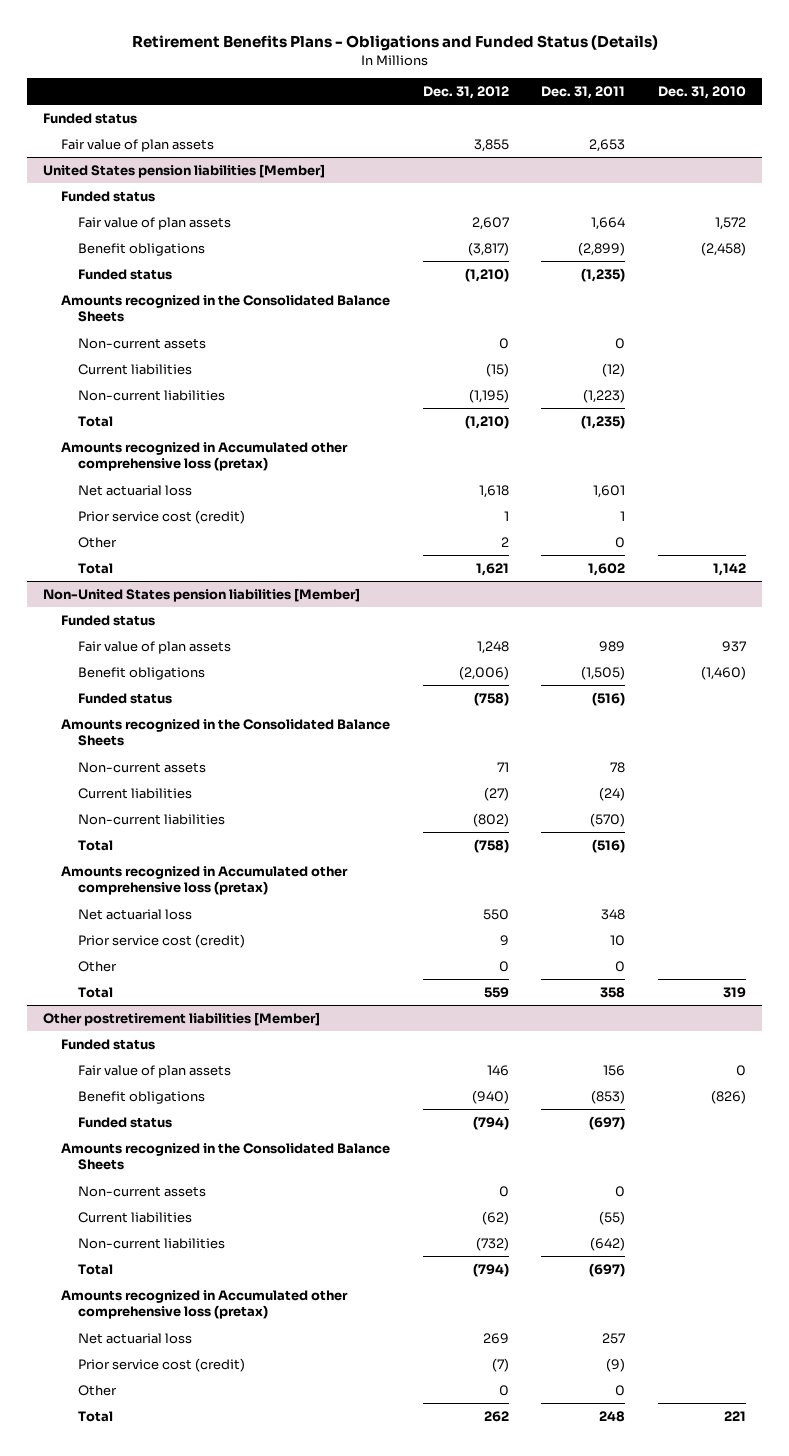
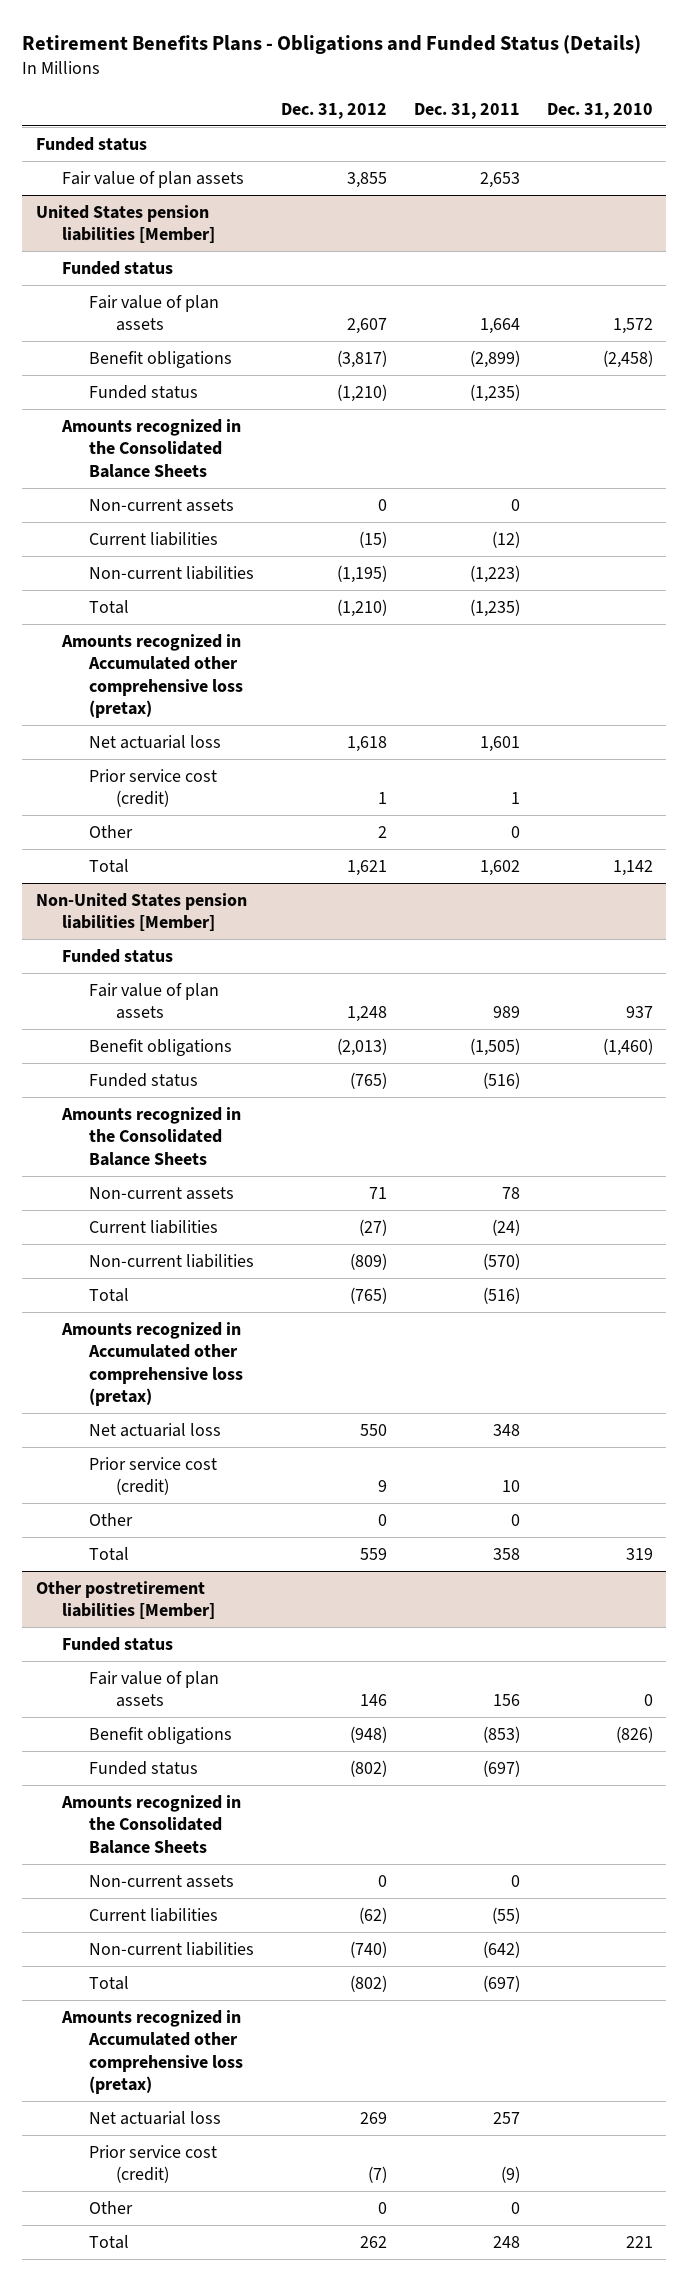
[458,665,509,680] (2,006) -> [336,1037,387,1056] (2,013)
[473,691,509,706] (758) -> [349,1071,387,1089] (765)
[472,812,509,827] (802) -> [349,1252,387,1270] (809)
[473,838,509,853] (758) -> [349,1286,387,1304] (765)
[471,1089,509,1104] (940) -> [349,1725,387,1743] (948)
[472,1115,509,1130] (794) -> [349,1759,387,1777] (802)
[475,1236,509,1251] (732) -> [349,1940,387,1958] (740)
[472,1262,509,1277] (794) -> [349,1974,387,1992] (802)

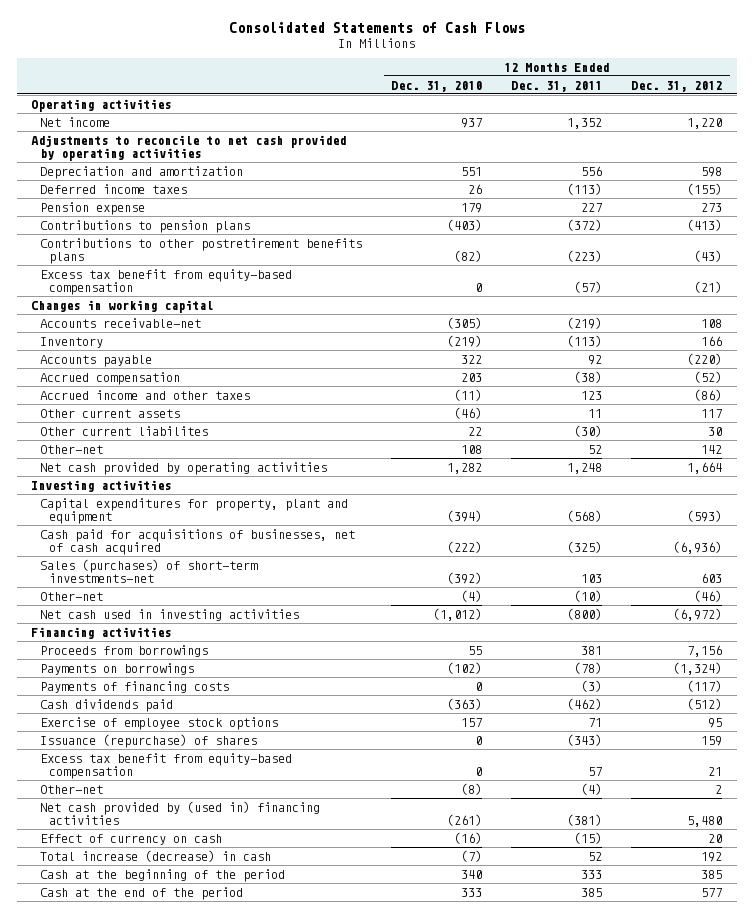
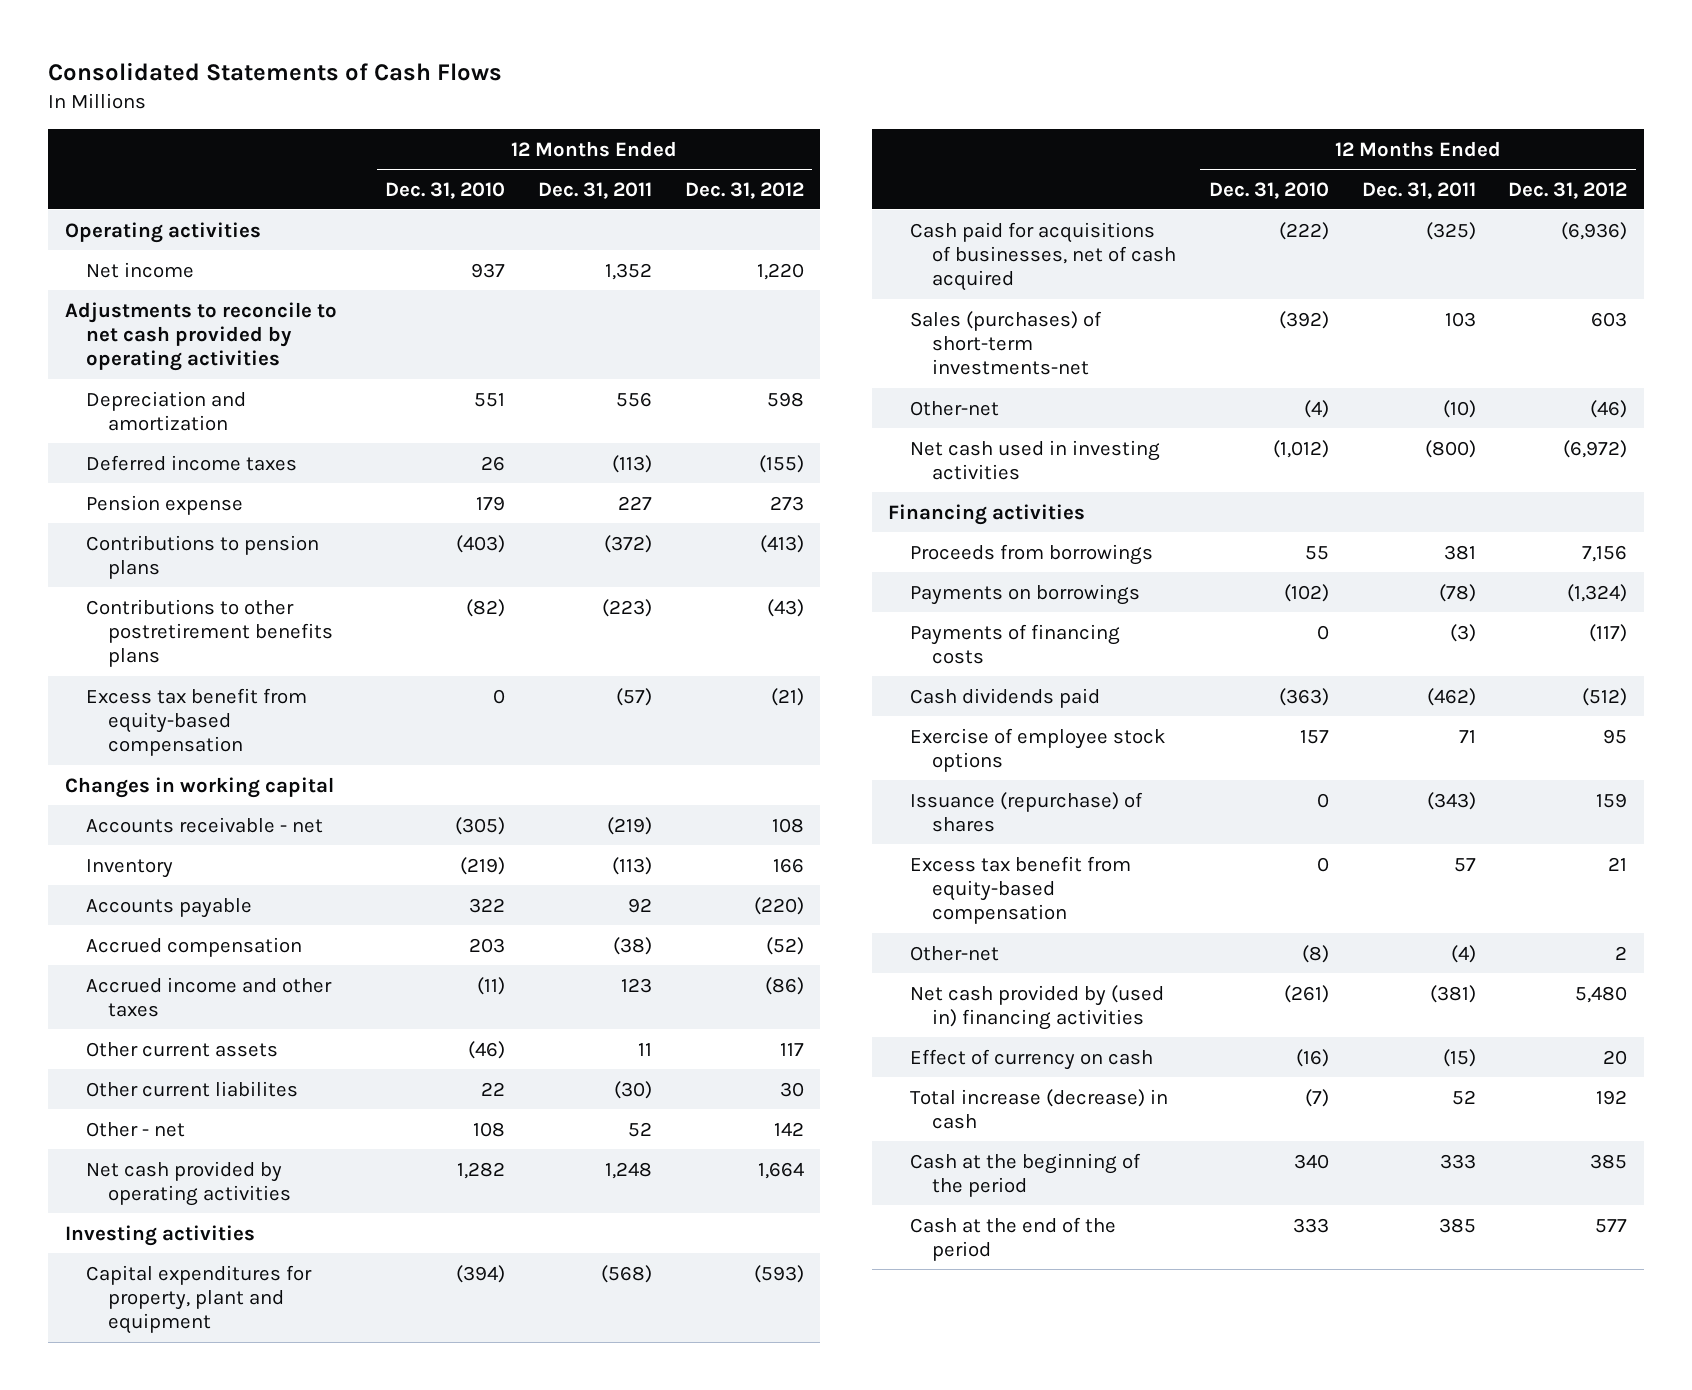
[40,317,202,328] Accounts receivable-net -> [86,816,324,833] Accounts receivable - net
[40,444,104,454] Other-net -> [86,1121,186,1137] Other - net

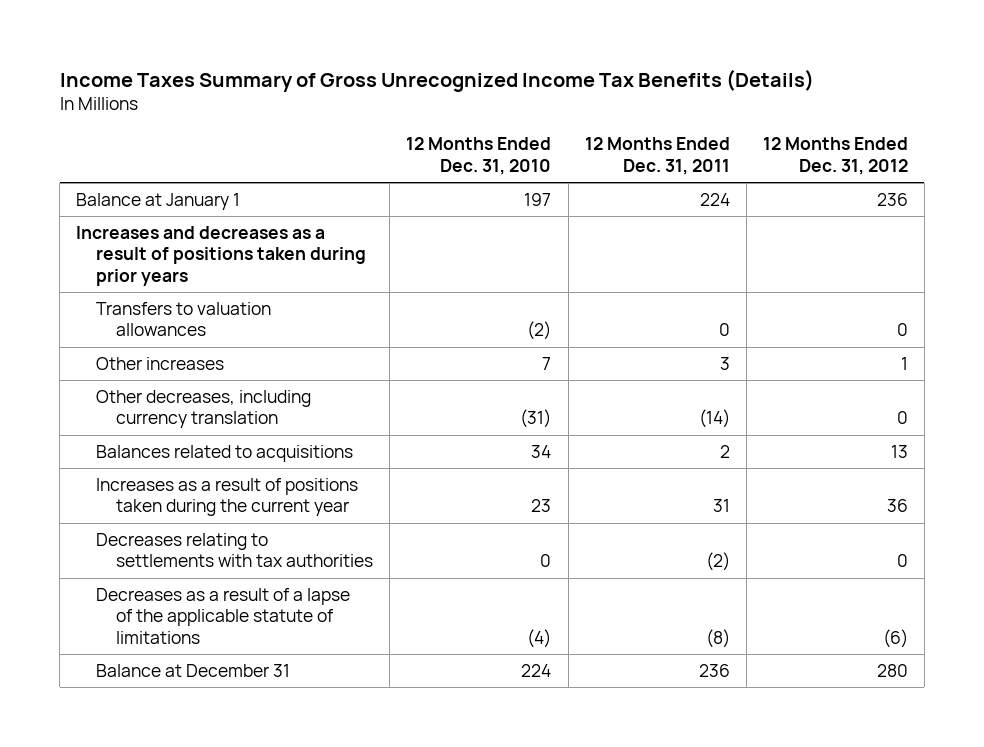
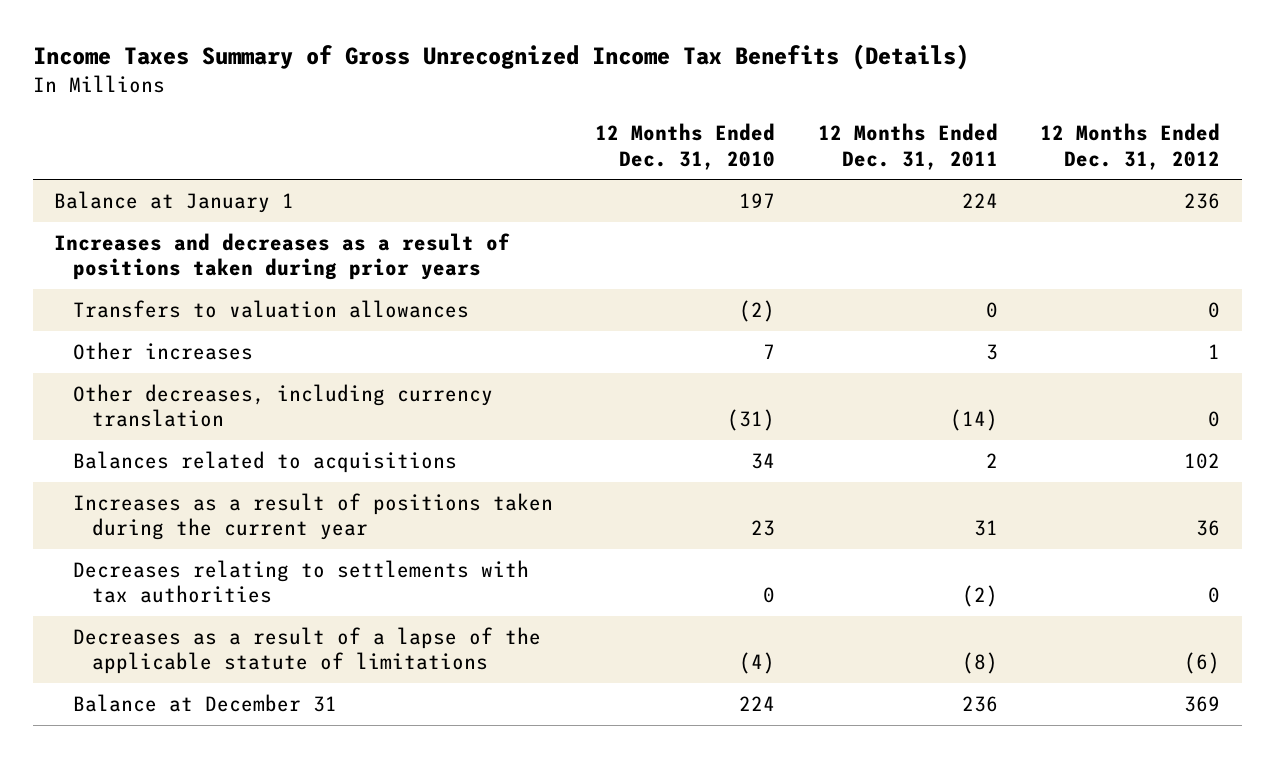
[890,444,908,458] 13 -> [1184,452,1221,469] 102
[876,663,908,677] 280 -> [1184,695,1221,712] 369

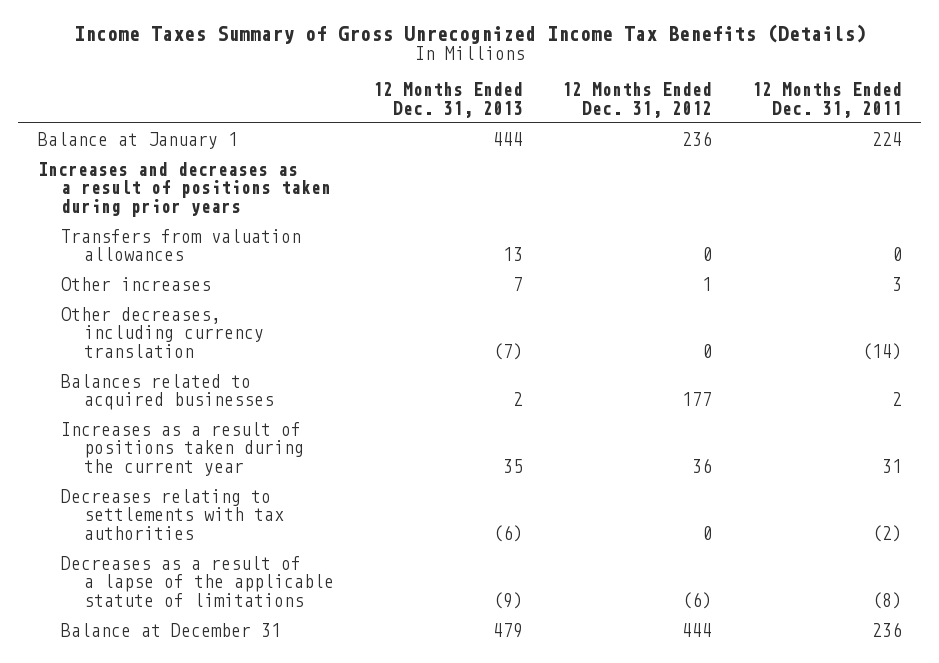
[595,123,776,170] 12 Months Ended Dec. 31, 2010 -> none
none -> [373,81,524,118] 12 Months Ended Dec. 31, 2013
[73,299,470,318] Transfers to valuation allowances -> [60,228,301,262] Transfers from valuation allowances
[73,450,458,473] Balances related to acquisitions -> [60,373,274,411] Balances related to acquired businesses
[1184,452,1221,469] 102 -> [682,392,713,407] 177
[1184,695,1221,712] 369 -> [682,622,713,637] 444

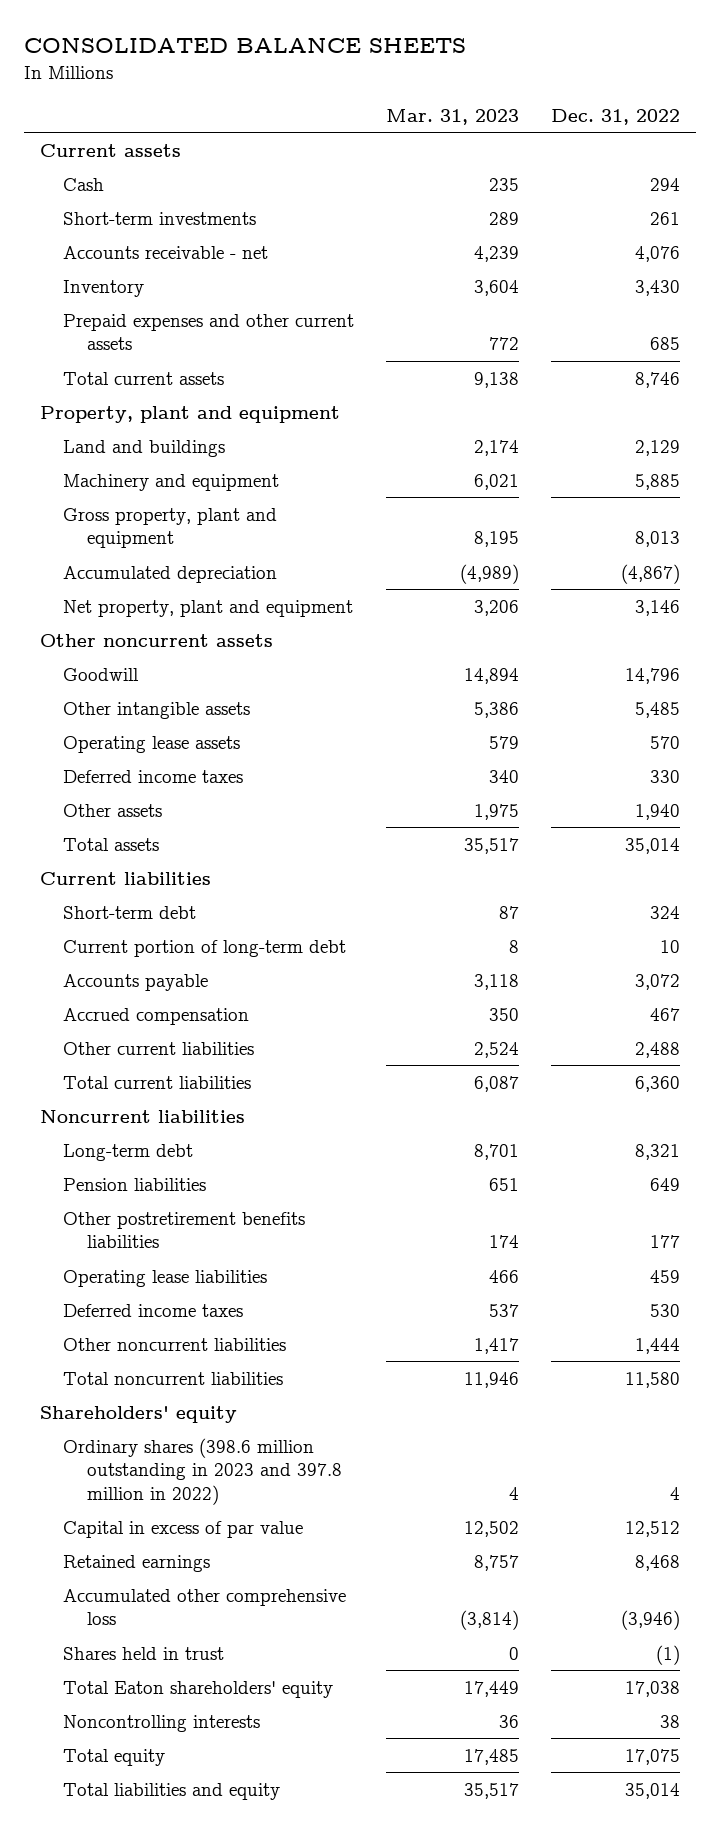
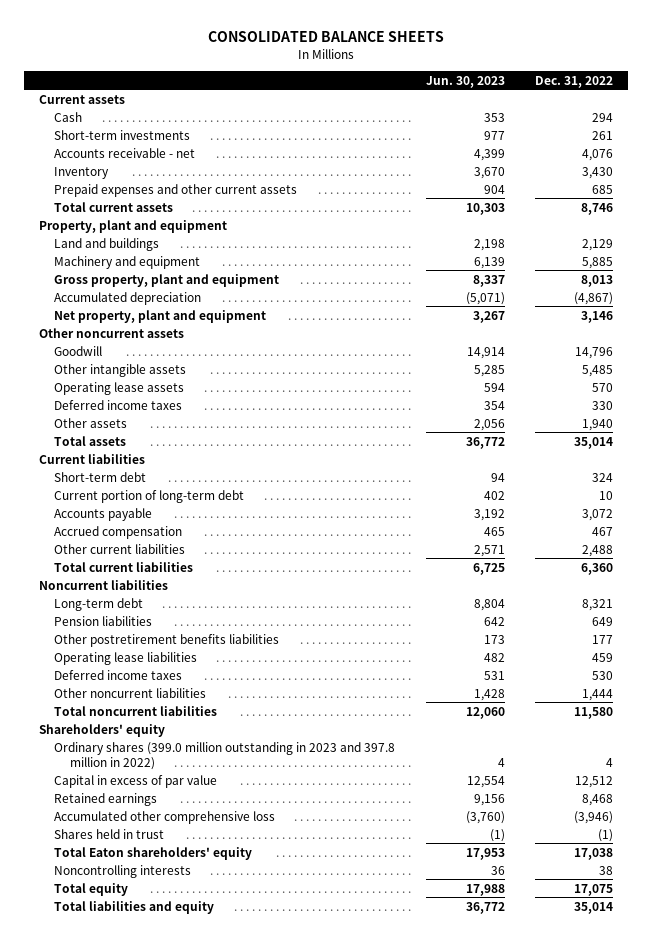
[386,108,520,125] Mar. 31, 2023 -> none
none -> [425,75,505,88] Jun. 30, 2023
[63,1437,342,1505] Ordinary shares (398.6 million outstanding in 2023 and 397.8 million in 2022) -> [54,741,396,770] Ordinary shares (399.0 million outstanding in 2023 and 397.8 million in 2022)

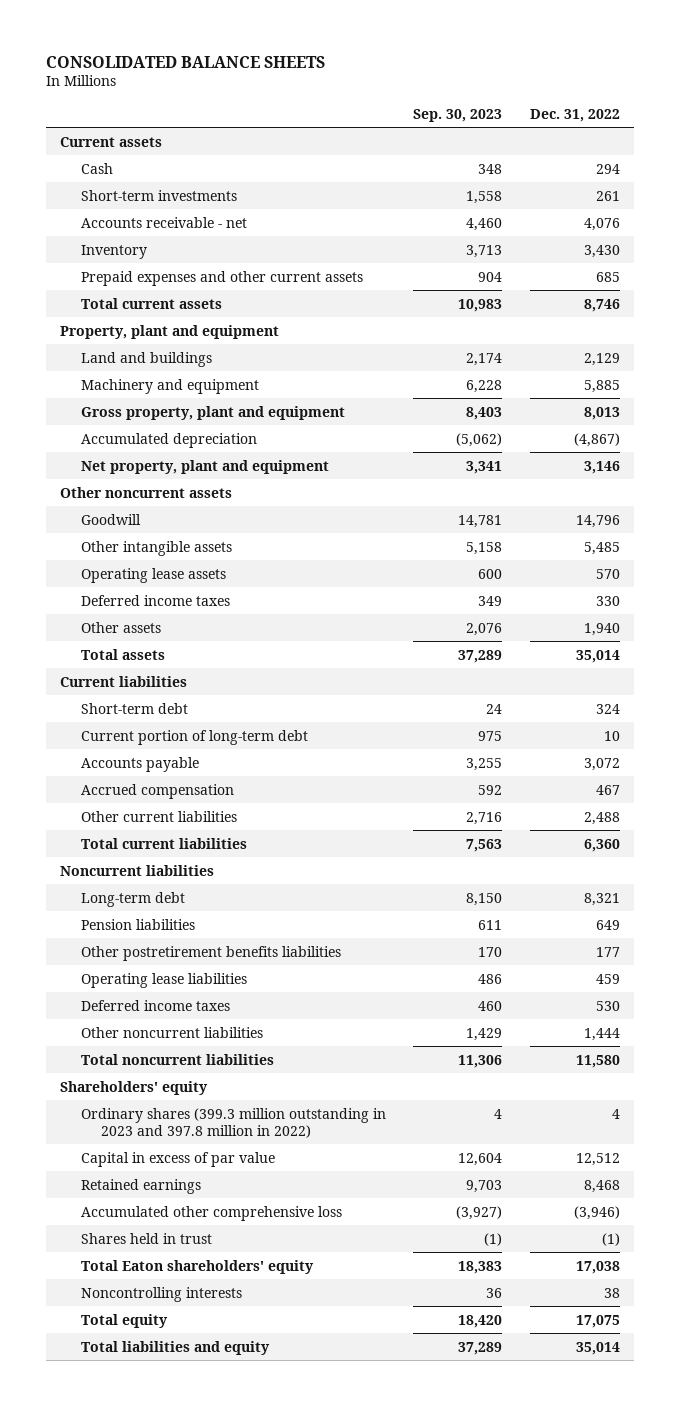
[425,75,505,88] Jun. 30, 2023 -> none
none -> [413,108,503,122] Sep. 30, 2023
[54,741,396,770] Ordinary shares (399.0 million outstanding in 2023 and 397.8 million in 2022) -> [80,1107,386,1138] Ordinary shares (399.3 million outstanding in 2023 and 397.8 million in 2022)

